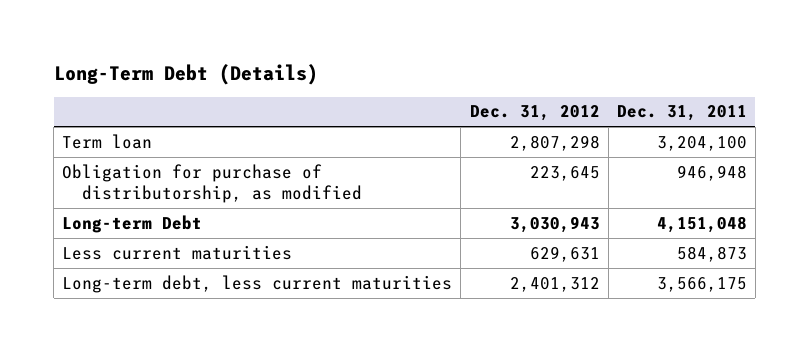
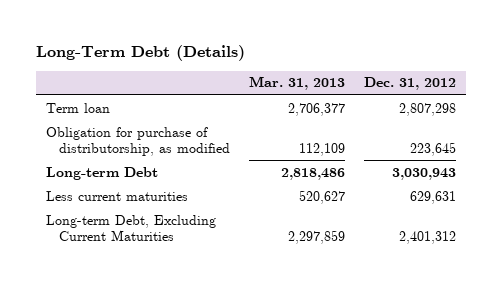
[616,105,747,122] Dec. 31, 2011 -> none
none -> [248,76,345,91] Mar. 31, 2013
[62,274,453,293] Long-term debt, less current maturities -> [45,214,216,241] Long-term Debt, Excluding Current Maturities

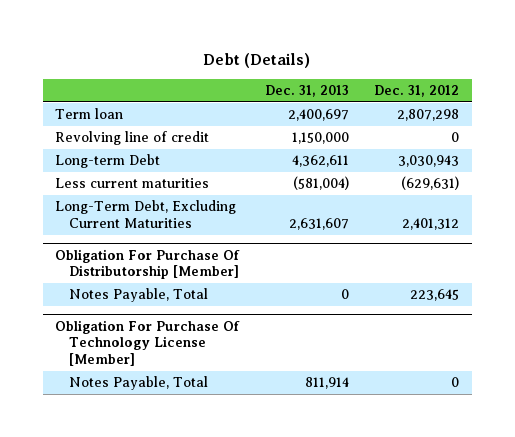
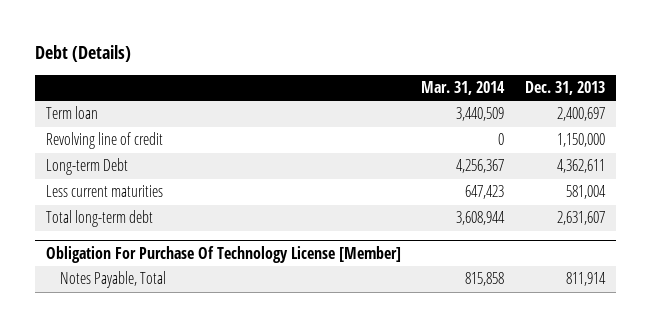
[374,85,460,98] Dec. 31, 2012 -> none
none -> [421,80,506,95] Mar. 31, 2014
[55,248,241,280] Obligation For Purchase Of Distributorship [Member] -> none
[68,288,208,303] Notes Payable, Total -> none
[292,176,349,191] (581,004) -> [566,185,607,200] 581,004
[55,200,237,229] Long-Term Debt, Excluding Current Maturities -> [45,210,153,228] Total long-term debt

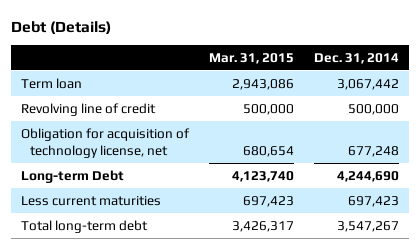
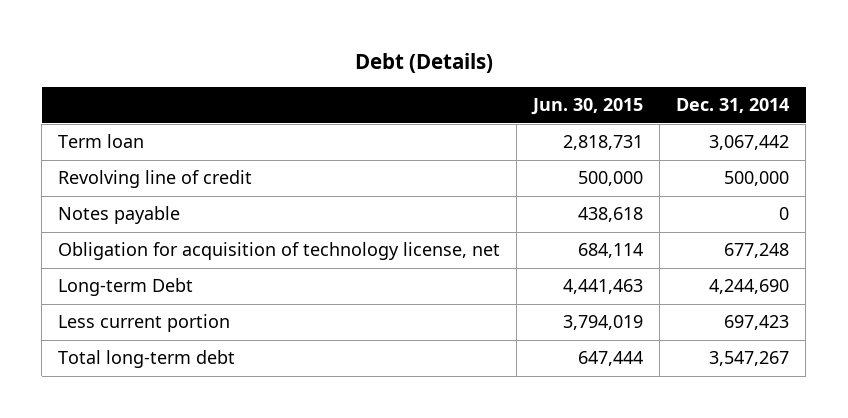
[208,52,294,64] Mar. 31, 2015 -> none
none -> [531,98,644,116] Jun. 30, 2015
none -> [58,206,181,225] Notes payable
[20,195,161,206] Less current maturities -> [58,314,231,333] Less current portion

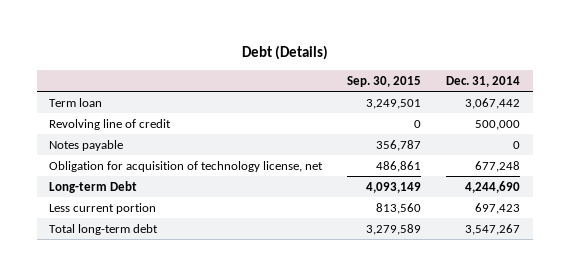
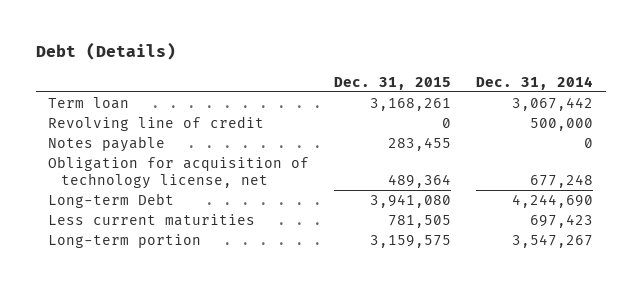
[347,75,422,87] Sep. 30, 2015 -> none
none -> [334,76,452,90] Dec. 31, 2015
[49,202,157,214] Less current portion -> [48,214,256,227] Less current maturities
[49,223,159,235] Total long-term debt -> [48,234,202,249] Long-term portion

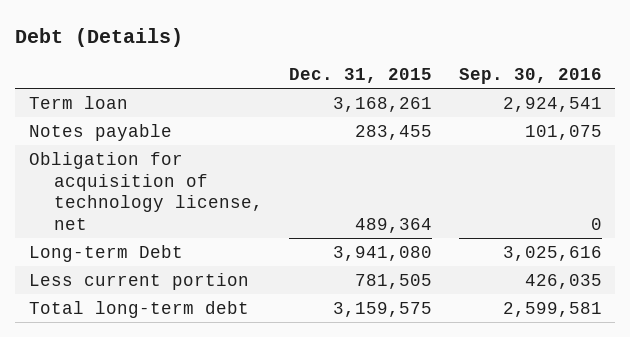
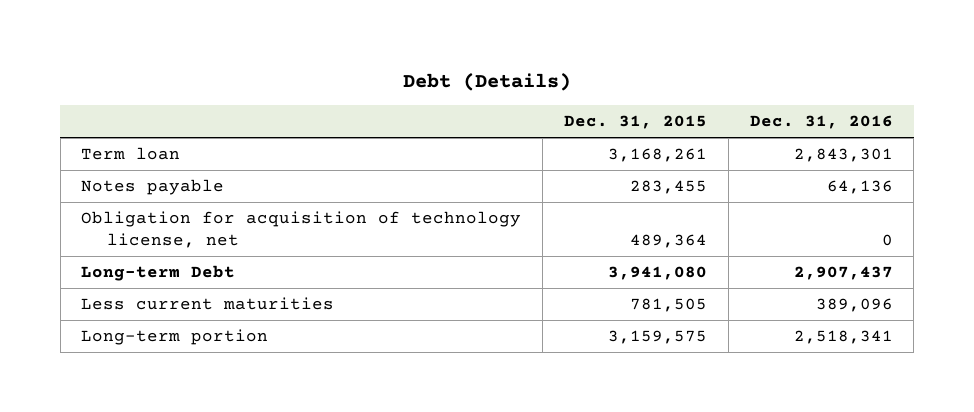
[458,68,602,85] Sep. 30, 2016 -> none
none -> [749,115,893,130] Dec. 31, 2016
[28,272,249,290] Less current portion -> [81,297,335,311] Less current maturities
[28,300,249,318] Total long-term debt -> [81,329,269,346] Long-term portion

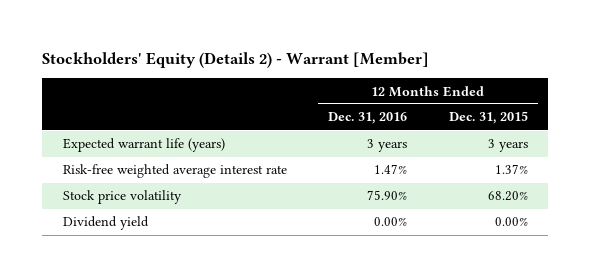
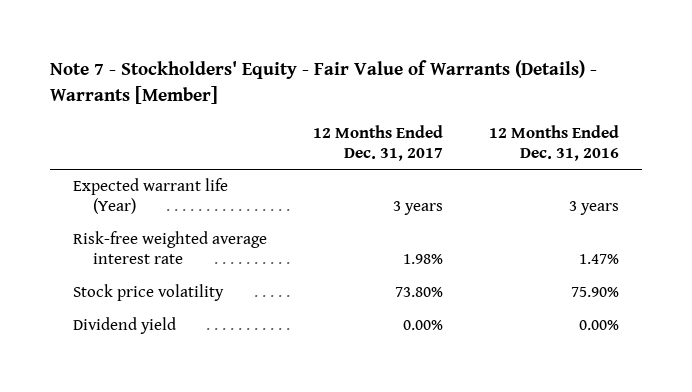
[42,52,430,69] Stockholders' Equity (Details 2) - Warrant [Member] -> [49,60,597,104] Note 7 - Stockholders' Equity - Fair Value of Warrants (Details) - Warrants [Member]
[448,111,528,125] Dec. 31, 2015 -> none
none -> [312,125,443,162] 12 Months Ended Dec. 31, 2017
[62,138,225,153] Expected warrant life (years) -> [72,178,228,215] Expected warrant life (Year)

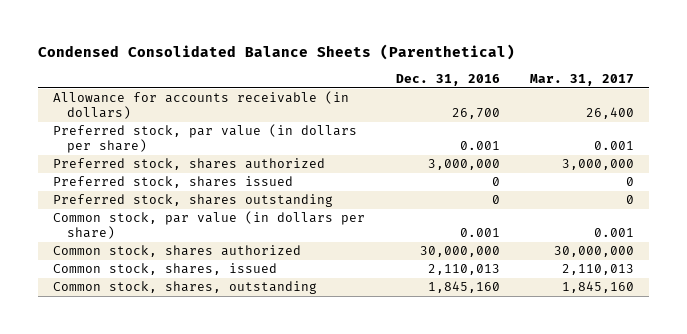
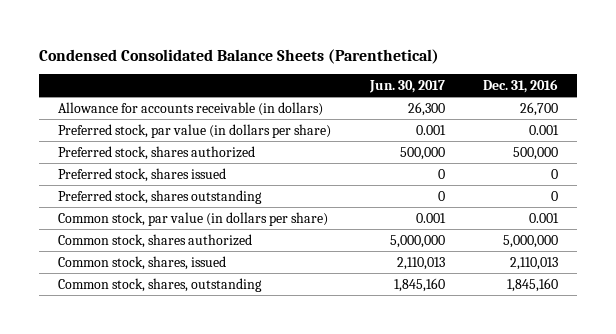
[529,74,634,87] Mar. 31, 2017 -> none
none -> [368,80,445,94] Jun. 30, 2017
[427,159,500,171] 3,000,000 -> [513,146,559,160] 500,000
[419,246,500,258] 30,000,000 -> [503,234,559,248] 5,000,000

